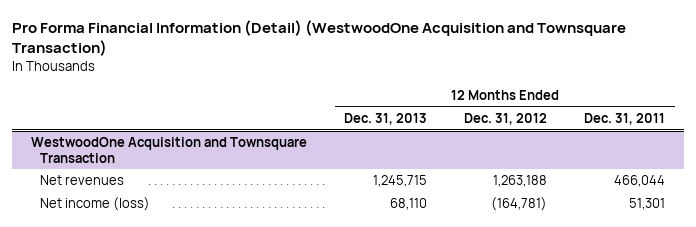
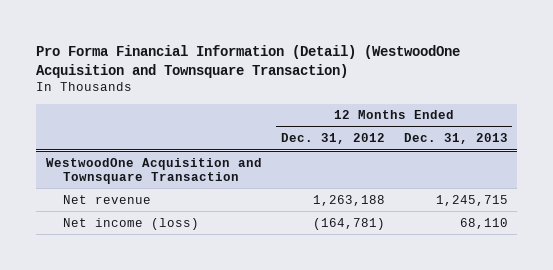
[584,113,666,126] Dec. 31, 2011 -> none
[40,175,125,186] Net revenues -> [63,194,152,204] Net revenue

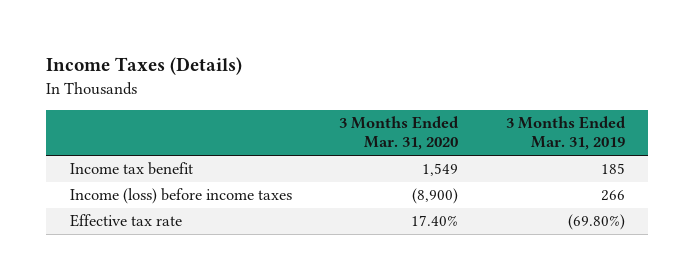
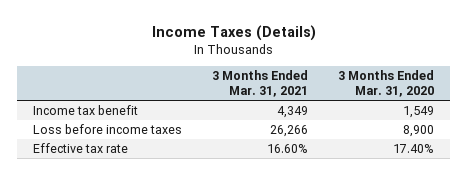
[505,116,626,151] 3 Months Ended Mar. 31, 2019 -> none
none -> [212,69,309,98] 3 Months Ended Mar. 31, 2021
[69,188,292,205] Income (loss) before income taxes -> [32,123,182,134] Loss before income taxes
[412,188,459,205] (8,900) -> [403,124,435,137] 8,900

